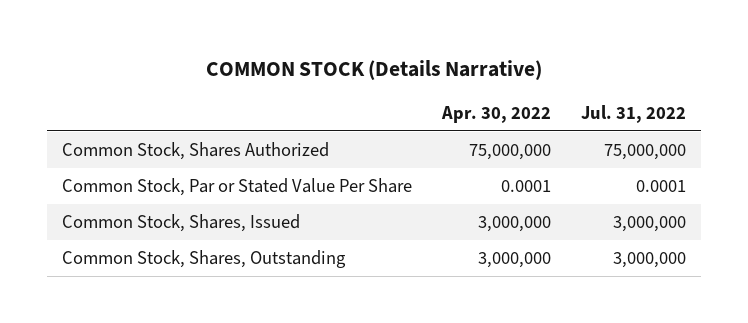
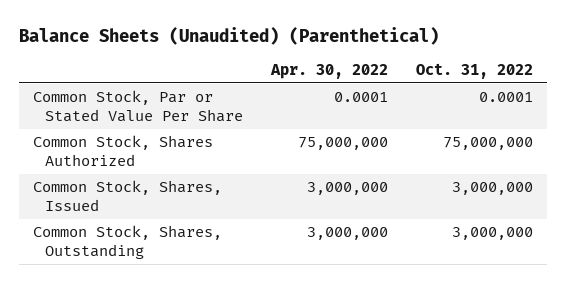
[206,60,543,81] COMMON STOCK (Details Narrative) -> [18,26,439,45] Balance Sheets (Unaudited) (Parenthetical)
[581,105,687,124] Jul. 31, 2022 -> none
none -> [416,62,534,79] Oct. 31, 2022
[62,142,330,161] Common Stock, Shares Authorized -> [32,135,213,166] Common Stock, Shares Authorized

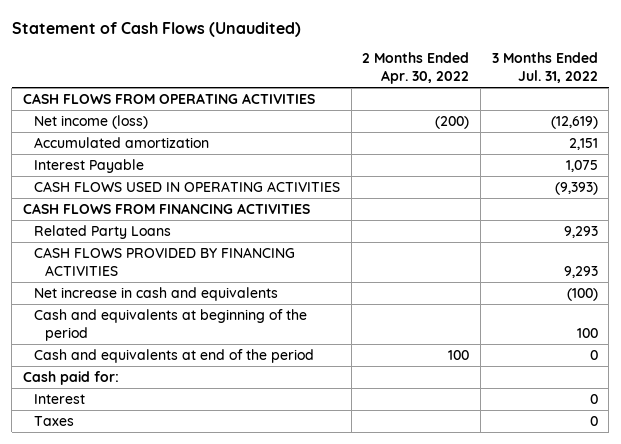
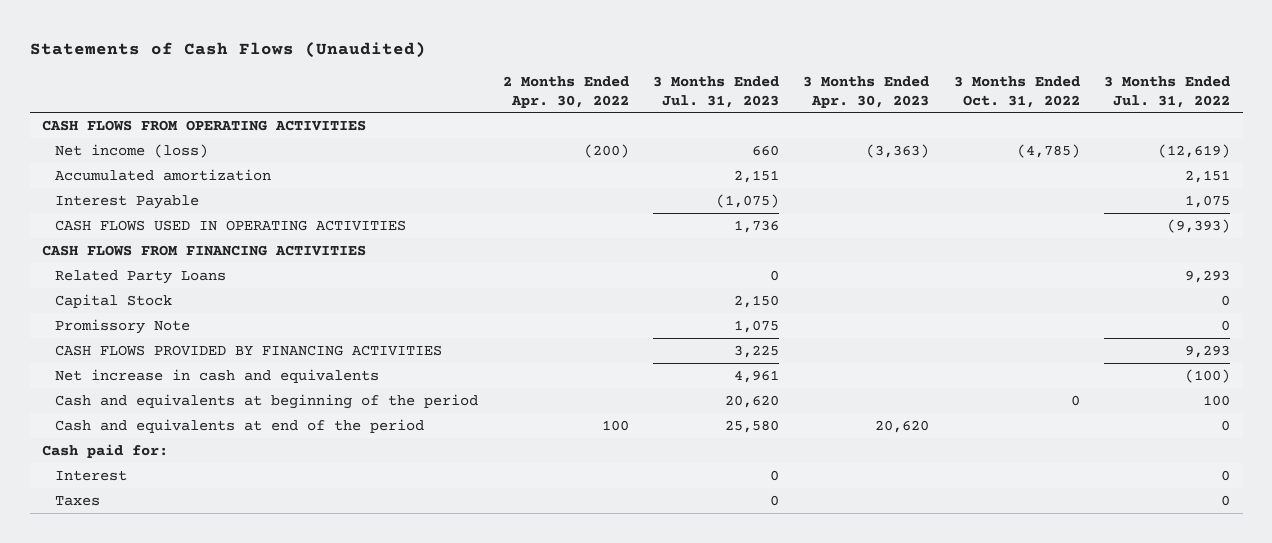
[11,21,301,37] Statement of Cash Flows (Unaudited) -> [29,41,426,58] Statements of Cash Flows (Unaudited)
none -> [653,75,780,108] 3 Months Ended Jul. 31, 2023
none -> [803,75,930,108] 3 Months Ended Apr. 30, 2023
none -> [953,75,1080,108] 3 Months Ended Oct. 31, 2022
none -> [55,293,173,308] Capital Stock
none -> [55,318,191,334] Promissory Note

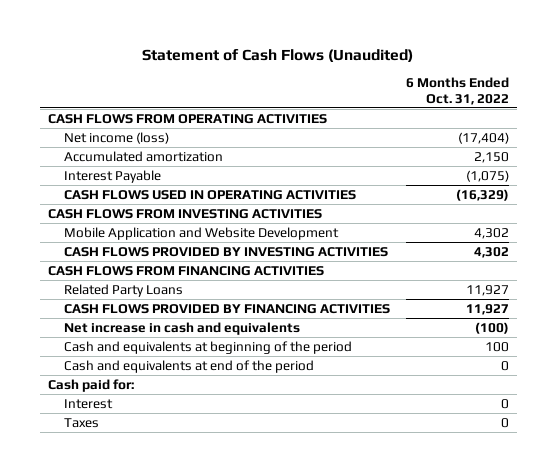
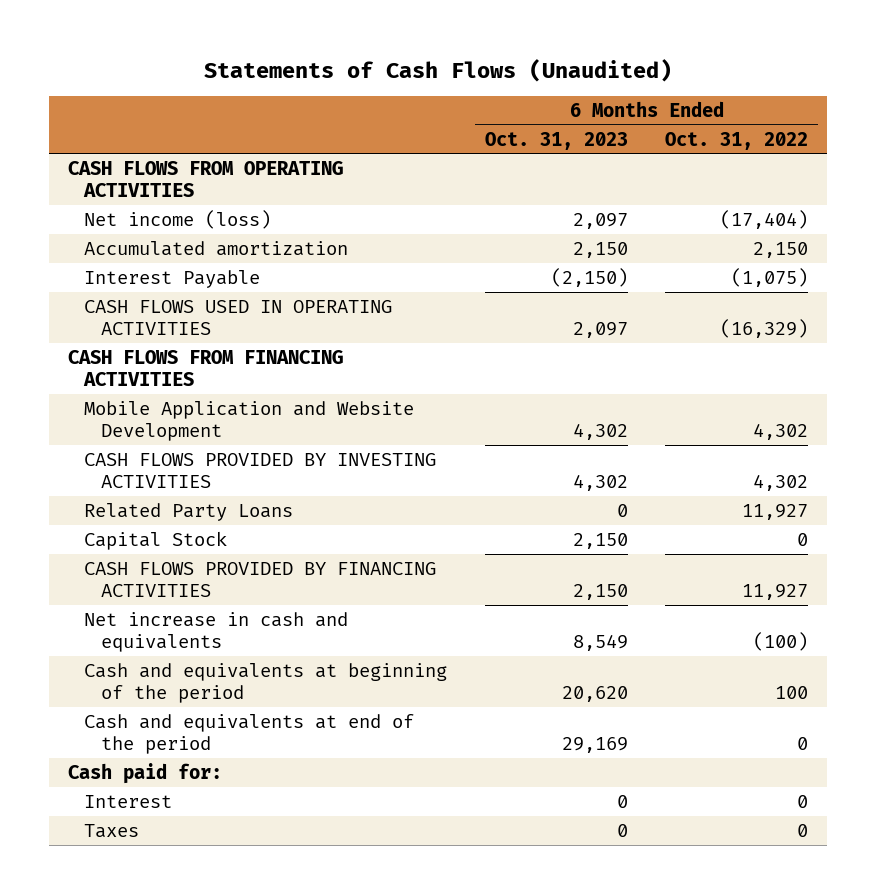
[142,49,414,63] Statement of Cash Flows (Unaudited) -> [203,58,672,82] Statements of Cash Flows (Unaudited)
none -> [484,131,628,150] Oct. 31, 2023
[47,208,322,219] CASH FLOWS FROM INVESTING ACTIVITIES -> none
[47,265,324,276] CASH FLOWS FROM FINANCING ACTIVITIES -> [67,349,343,387] CASH FLOWS FROM FINANCING ACTIVITIES
none -> [84,530,228,550] Capital Stock

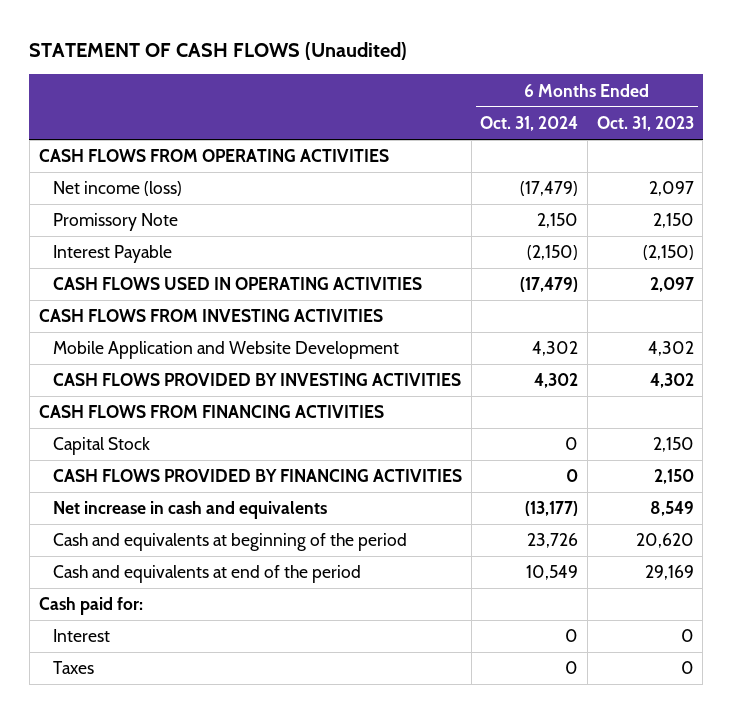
[203,58,672,82] Statements of Cash Flows (Unaudited) -> [29,41,408,60] STATEMENT OF CASH FLOWS (Unaudited)
[665,131,809,150] Oct. 31, 2022 -> none
none -> [480,115,579,131] Oct. 31, 2024
[84,240,349,256] Accumulated amortization -> [53,213,179,232] Promissory Note
none -> [38,309,383,323] CASH FLOWS FROM INVESTING ACTIVITIES
[84,502,294,521] Related Party Loans -> none
[67,349,343,387] CASH FLOWS FROM FINANCING ACTIVITIES -> [38,405,384,419] CASH FLOWS FROM FINANCING ACTIVITIES

